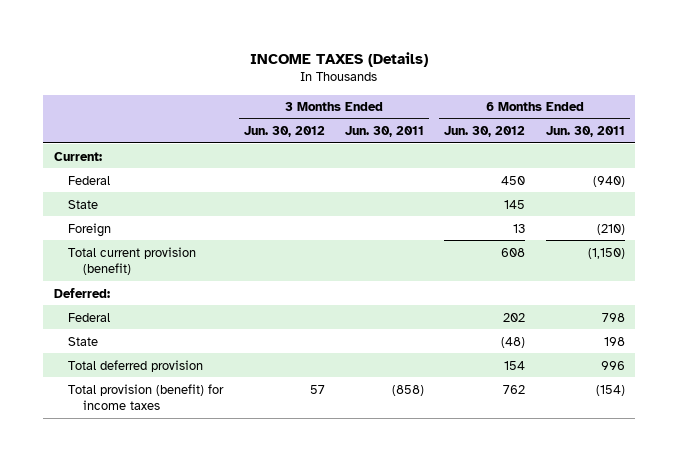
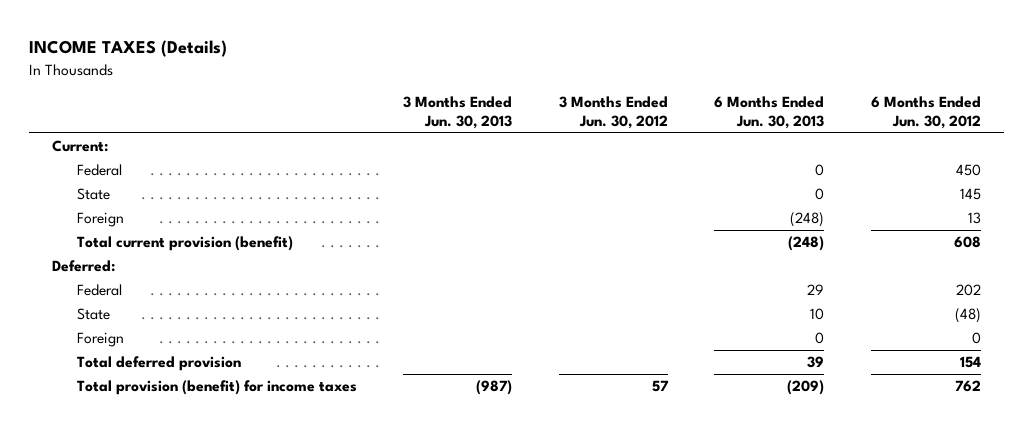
[345,126,425,138] Jun. 30, 2011 -> none
[545,126,625,138] Jun. 30, 2011 -> none
none -> [403,96,513,130] 3 Months Ended Jun. 30, 2013
none -> [714,96,825,130] 6 Months Ended Jun. 30, 2013
none -> [76,331,124,347] Foreign

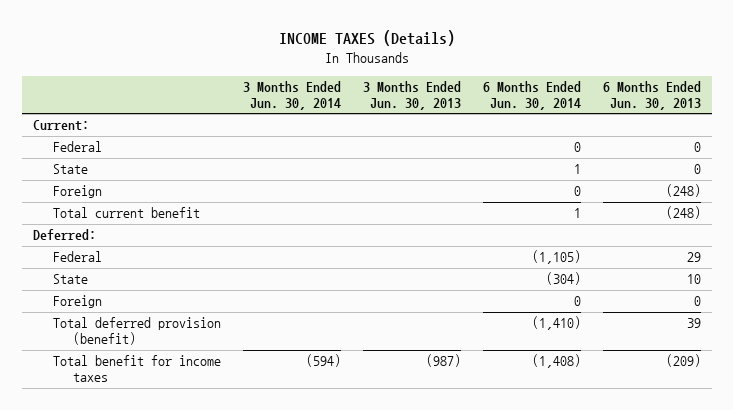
[558,96,668,130] 3 Months Ended Jun. 30, 2012 -> none
[870,96,981,130] 6 Months Ended Jun. 30, 2012 -> none
none -> [242,80,341,110] 3 Months Ended Jun. 30, 2014
none -> [482,80,581,110] 6 Months Ended Jun. 30, 2014
[76,235,293,251] Total current provision (benefit) -> [52,207,200,219] Total current benefit
[76,355,241,371] Total deferred provision -> [52,317,221,346] Total deferred provision (benefit)
[76,379,357,395] Total provision (benefit) for income taxes -> [52,355,221,383] Total benefit for income taxes

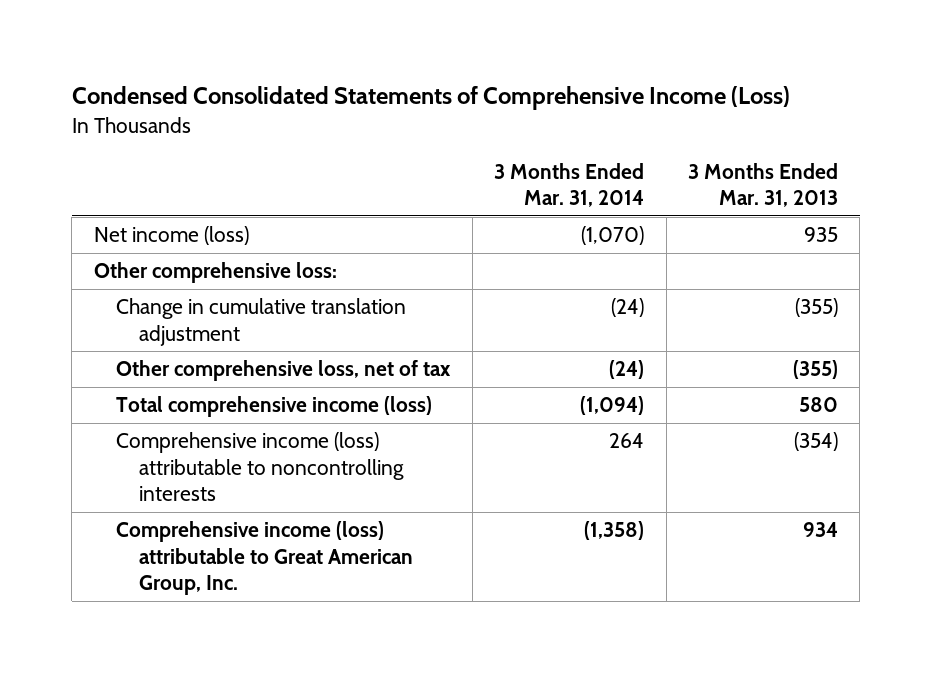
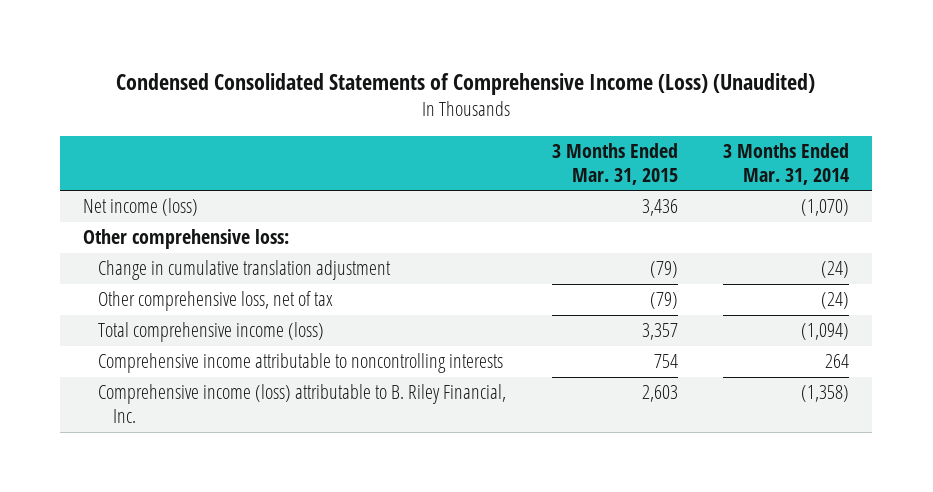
[71,86,790,111] Condensed Consolidated Statements of Comprehensive Income (Loss) -> [116,73,816,96] Condensed Consolidated Statements of Comprehensive Income (Loss) (Unaudited)
[687,162,838,208] 3 Months Ended Mar. 31, 2013 -> none
none -> [551,142,678,185] 3 Months Ended Mar. 31, 2015
[116,432,405,502] Comprehensive income (loss) attributable to noncontrolling interests -> [98,353,504,374] Comprehensive income attributable to noncontrolling interests
[116,521,414,596] Comprehensive income (loss) attributable to Great American Group, Inc. -> [98,384,507,424] Comprehensive income (loss) attributable to B. Riley Financial, Inc.

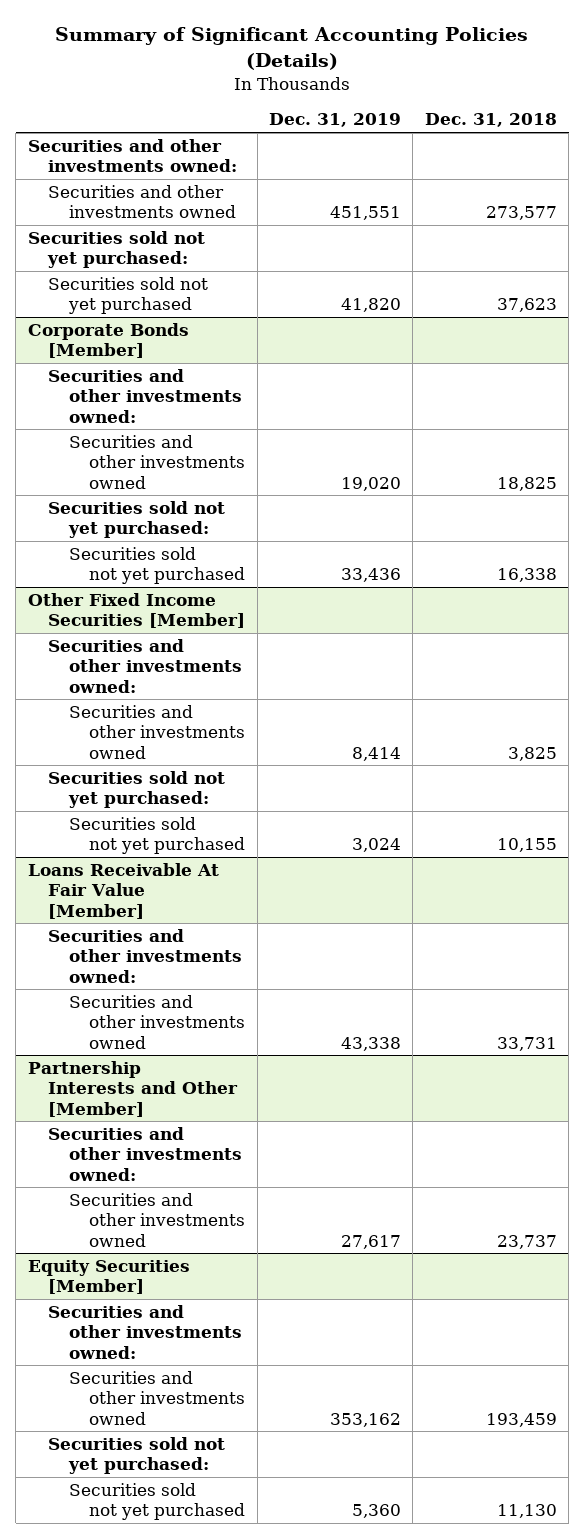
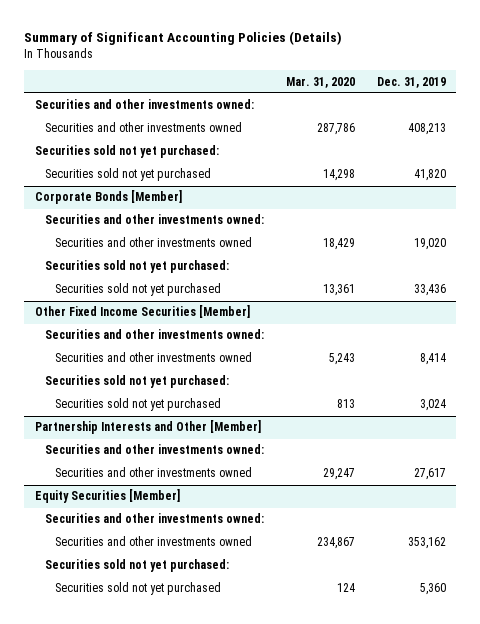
[424,113,557,128] Dec. 31, 2018 -> none
none -> [285,76,355,88] Mar. 31, 2020
[330,206,402,221] 451,551 -> [407,123,446,136] 408,213
[27,862,219,919] Loans Receivable At Fair Value [Member] -> none
[48,928,242,983] Securities and other investments owned: -> none
[68,994,245,1049] Securities and other investments owned -> none

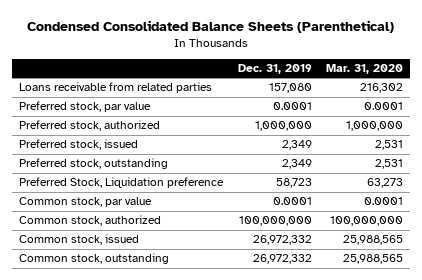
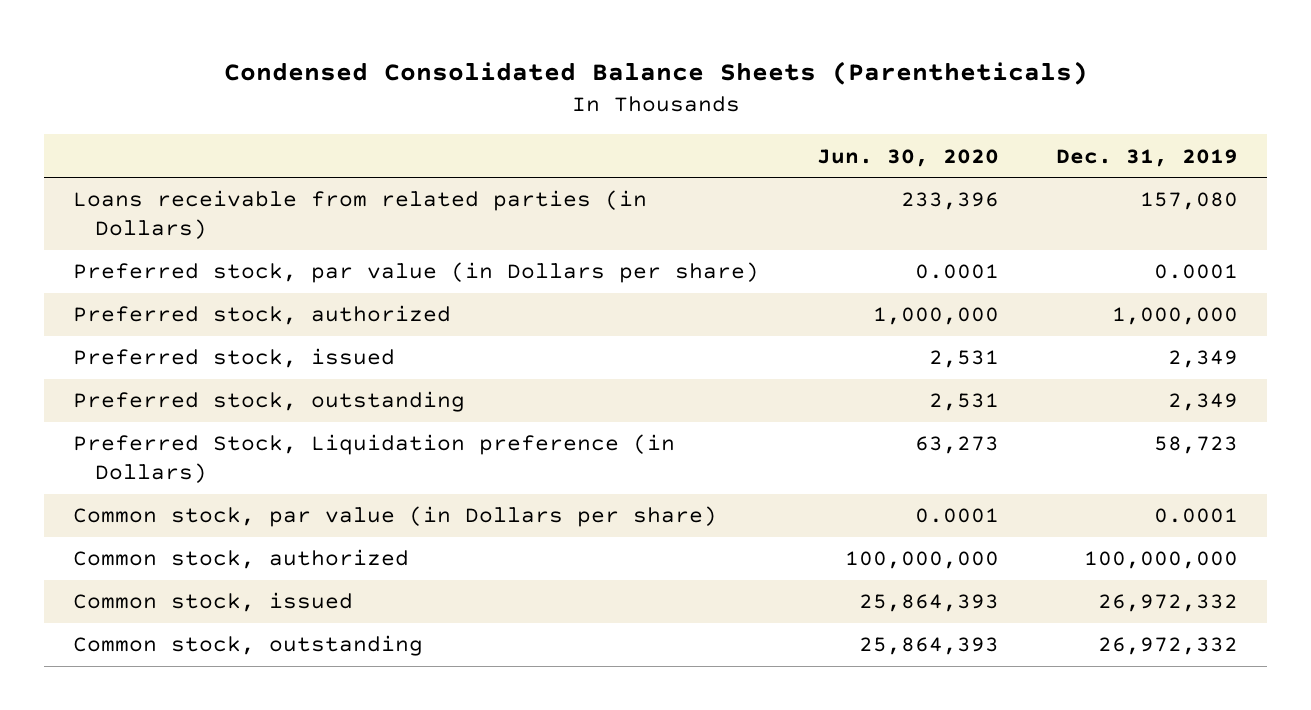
[27,19,395,33] Condensed Consolidated Balance Sheets (Parenthetical) -> [223,61,1088,86] Condensed Consolidated Balance Sheets (Parentheticals)
[325,64,403,75] Mar. 31, 2020 -> none
none -> [816,148,999,167] Jun. 30, 2020
[19,82,213,94] Loans receivable from related parties -> [73,190,648,239] Loans receivable from related parties (in Dollars)
[19,101,152,113] Preferred stock, par value -> [73,262,760,284] Preferred stock, par value (in Dollars per share)
[19,177,225,189] Preferred Stock, Liquidation preference -> [73,434,676,483] Preferred Stock, Liquidation preference (in Dollars)
[19,197,153,208] Common stock, par value -> [73,506,718,528] Common stock, par value (in Dollars per share)

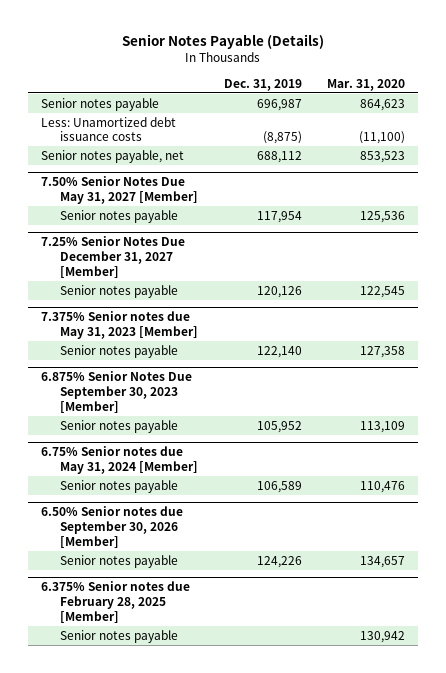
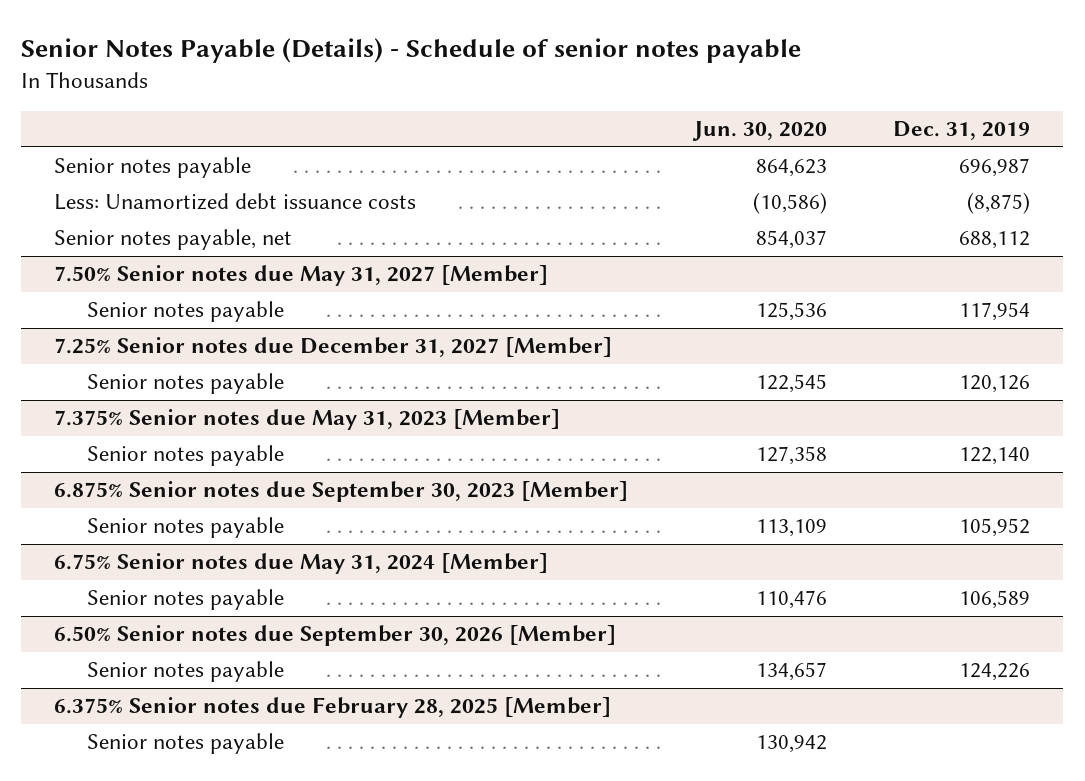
[122,34,325,50] Senior Notes Payable (Details) -> [21,37,802,63] Senior Notes Payable (Details) - Schedule of senior notes payable
[327,78,406,91] Mar. 31, 2020 -> none
none -> [692,121,828,142] Jun. 30, 2020
[41,176,198,204] 7.50% Senior Notes Due May 31, 2027 [Member] -> [54,265,549,287] 7.50% Senior notes due May 31, 2027 [Member]
[41,236,186,278] 7.25% Senior Notes Due December 31, 2027 [Member] -> [54,337,613,358] 7.25% Senior notes due December 31, 2027 [Member]
[41,371,193,413] 6.875% Senior Notes Due September 30, 2023 [Member] -> [54,481,629,503] 6.875% Senior notes due September 30, 2023 [Member]

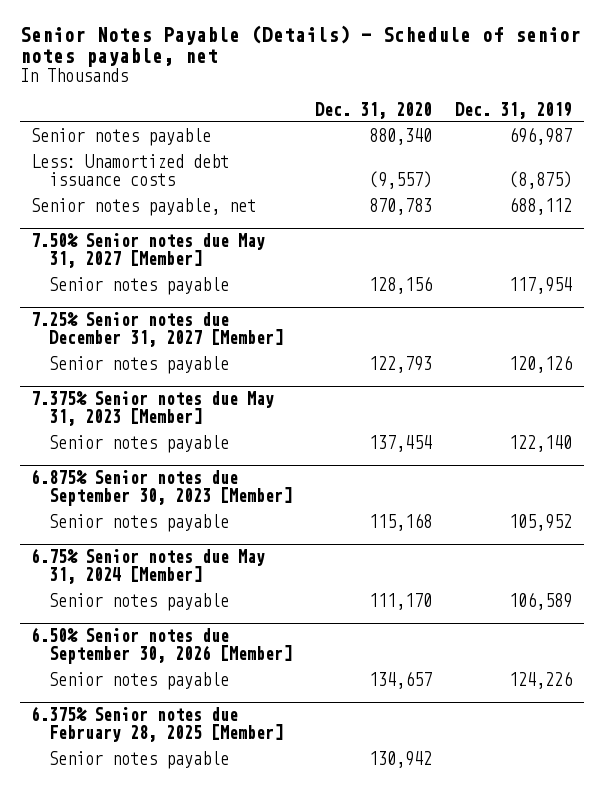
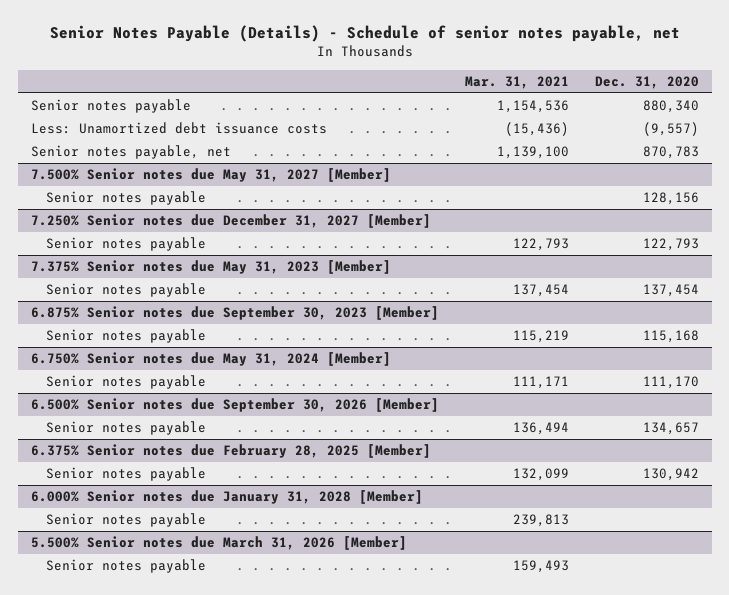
[455,101,573,119] Dec. 31, 2019 -> none
none -> [464,75,569,89] Mar. 31, 2021
[31,233,266,269] 7.50% Senior notes due May 31, 2027 [Member] -> [30,168,391,183] 7.500% Senior notes due May 31, 2027 [Member]
[31,312,283,348] 7.25% Senior notes due December 31, 2027 [Member] -> [30,214,431,229] 7.250% Senior notes due December 31, 2027 [Member]
[31,548,266,585] 6.75% Senior notes due May 31, 2024 [Member] -> [30,352,391,367] 6.750% Senior notes due May 31, 2024 [Member]
[31,627,292,665] 6.50% Senior notes due September 30, 2026 [Member] -> [30,398,439,413] 6.500% Senior notes due September 30, 2026 [Member]
none -> [30,490,423,505] 6.000% Senior notes due January 31, 2028 [Member]
none -> [45,513,206,528] Senior notes payable
none -> [30,536,407,551] 5.500% Senior notes due March 31, 2026 [Member]
none -> [45,559,206,574] Senior notes payable

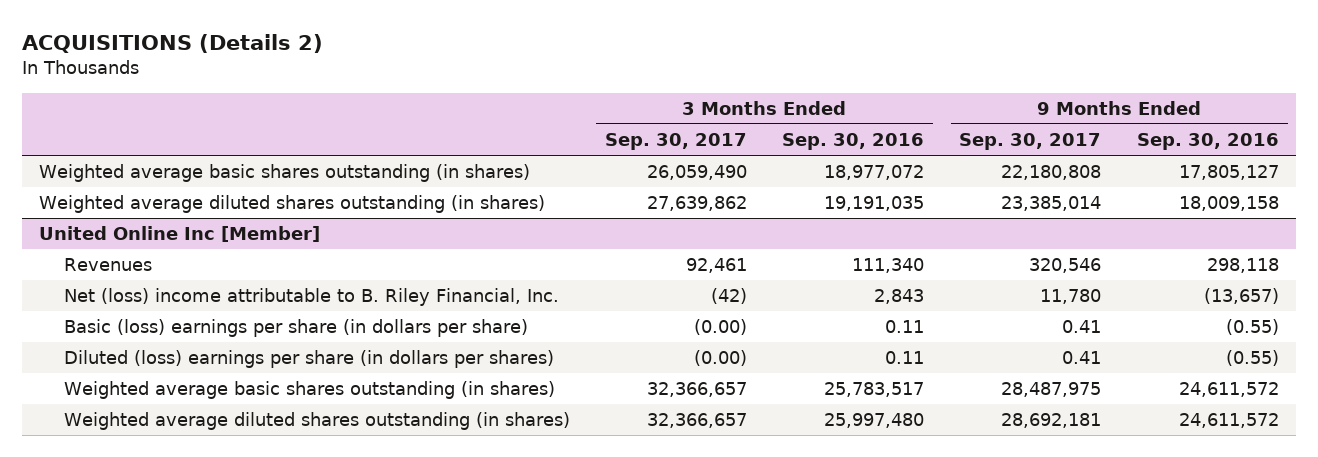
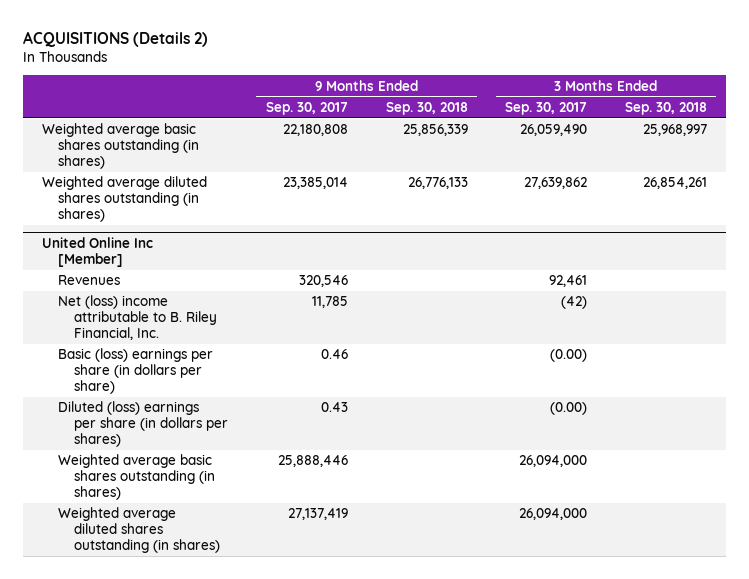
[782,133,925,151] Sep. 30, 2016 -> none
[1136,133,1279,151] Sep. 30, 2016 -> none
none -> [385,102,468,116] Sep. 30, 2018
none -> [625,102,708,116] Sep. 30, 2018
[1040,289,1102,305] 11,780 -> [311,296,348,309] 11,785
[1062,320,1102,334] 0.41 -> [320,349,348,360] 0.46
[1062,351,1102,365] 0.41 -> [320,402,348,413] 0.43
[646,382,747,398] 32,366,657 -> [519,455,588,468] 26,094,000
[1001,382,1102,398] 28,487,975 -> [277,455,348,468] 25,888,446
[646,413,747,429] 32,366,657 -> [519,508,588,521] 26,094,000
[1001,413,1102,429] 28,692,181 -> [287,508,348,521] 27,137,419

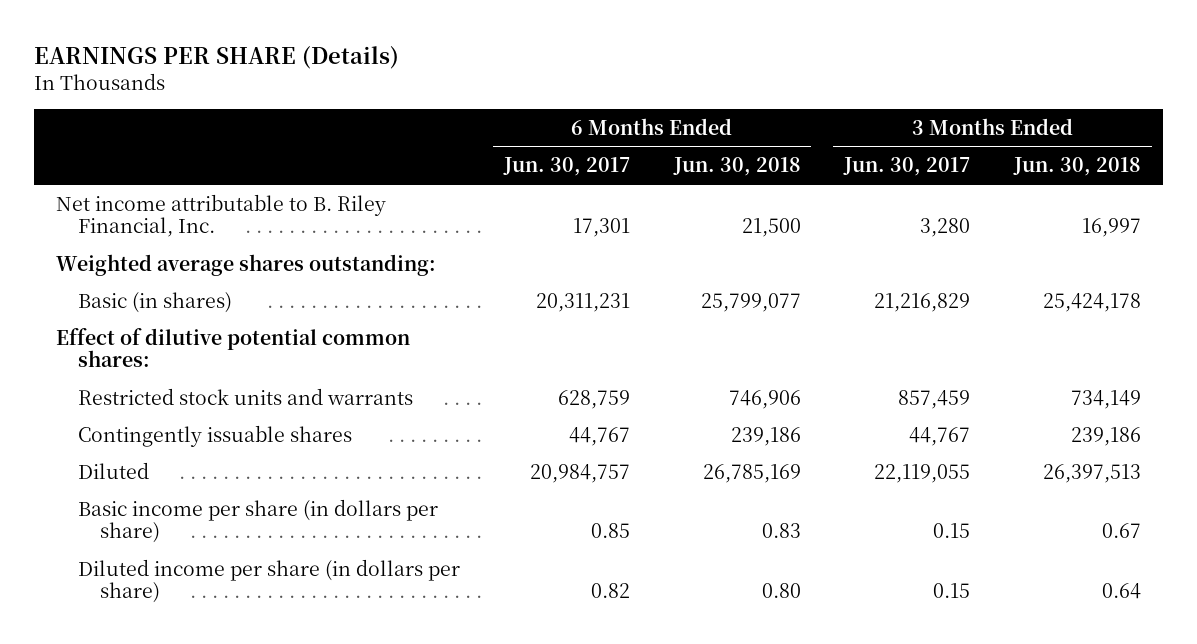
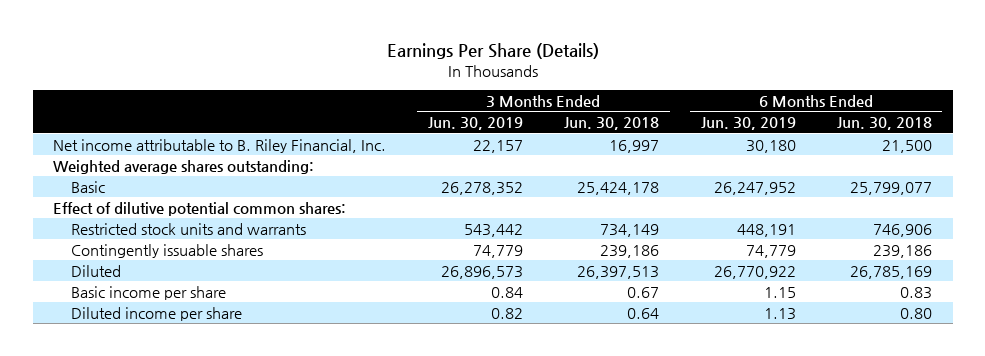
[34,46,400,70] EARNINGS PER SHARE (Details) -> [386,42,599,59] Earnings Per Share (Details)
[502,157,630,177] Jun. 30, 2017 -> none
[843,157,971,177] Jun. 30, 2017 -> none
none -> [427,117,523,131] Jun. 30, 2019
none -> [700,117,796,131] Jun. 30, 2019
[78,291,233,313] Basic (in shares) -> [70,180,105,193] Basic
[78,498,439,544] Basic income per share (in dollars per share) -> [70,285,226,300] Basic income per share
[78,558,461,604] Diluted income per share (in dollars per share) -> [70,306,242,321] Diluted income per share

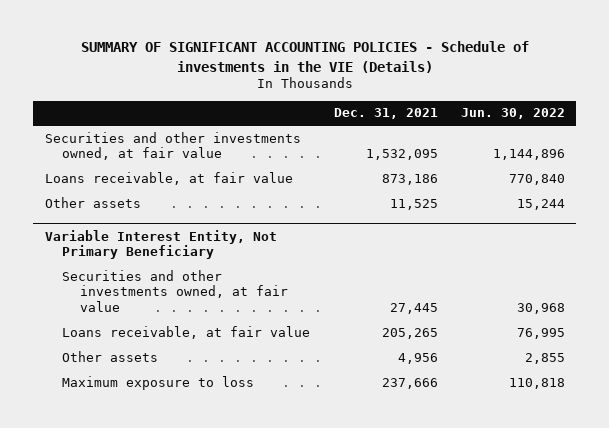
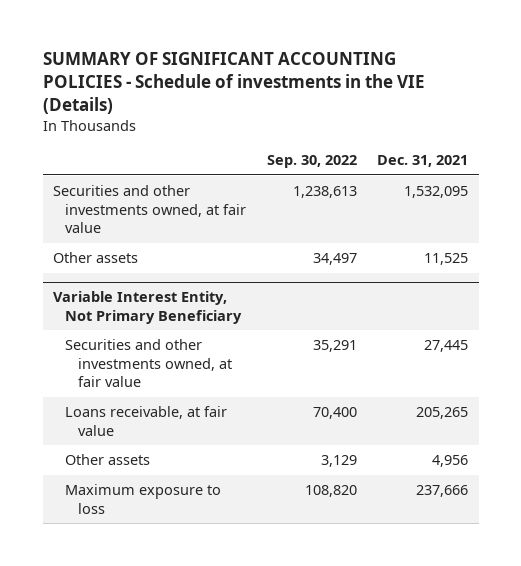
[460,108,565,120] Jun. 30, 2022 -> none
none -> [266,155,357,169] Sep. 30, 2022
[44,171,293,185] Loans receivable, at fair value -> none

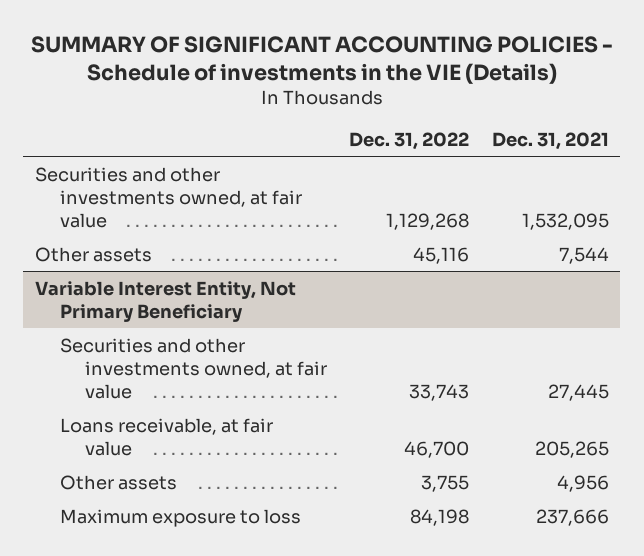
[266,155,357,169] Sep. 30, 2022 -> none
none -> [349,131,470,150] Dec. 31, 2022
[424,253,469,266] 11,525 -> [558,246,609,264] 7,544

